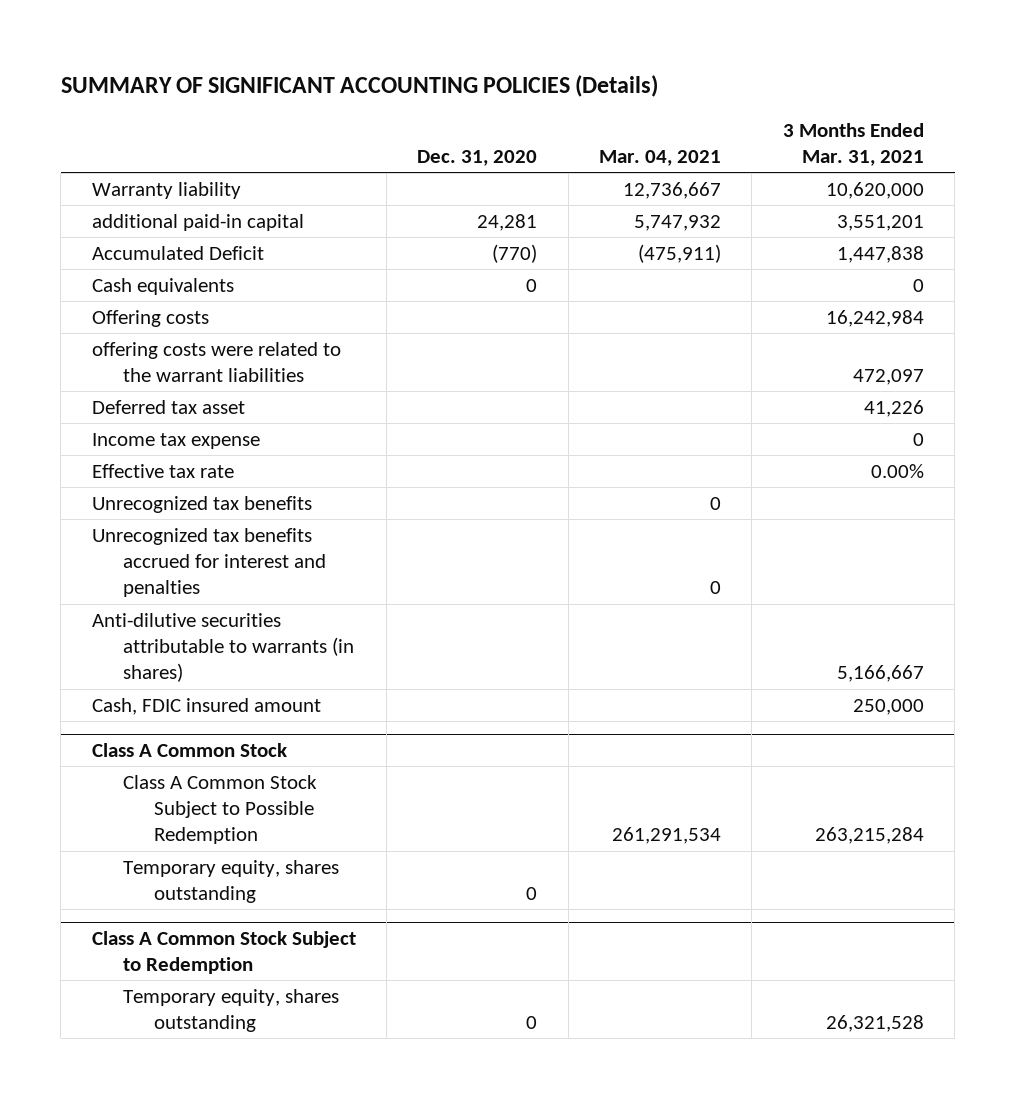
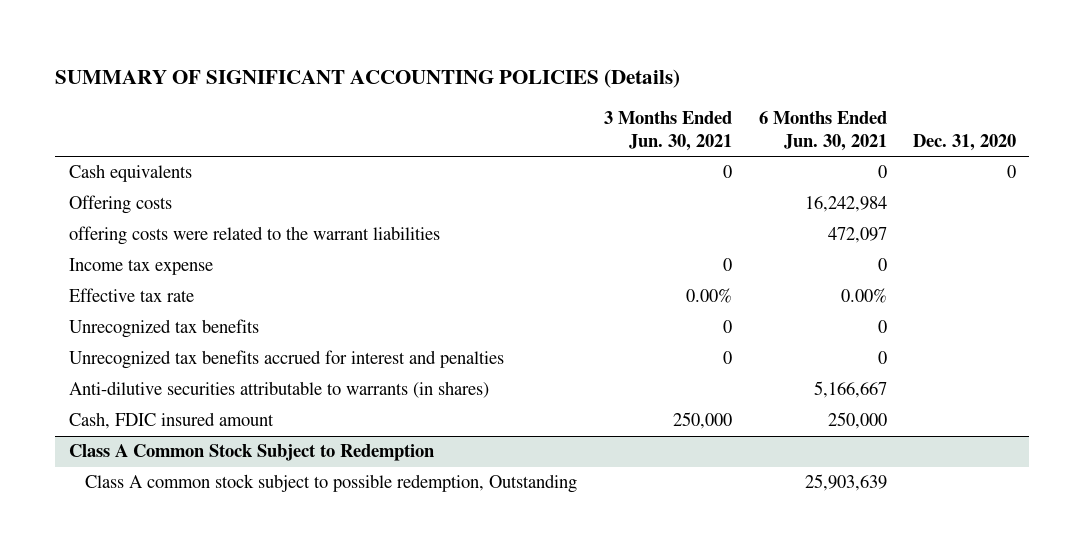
[599,150,722,167] Mar. 04, 2021 -> none
[782,123,924,167] 3 Months Ended Mar. 31, 2021 -> none
none -> [604,110,733,151] 3 Months Ended Jun. 30, 2021
none -> [758,110,887,151] 6 Months Ended Jun. 30, 2021
[91,181,241,199] Warranty liability -> none
[91,213,304,231] additional paid-in capital -> none
[91,245,264,260] Accumulated Deficit -> none
[91,399,245,414] Deferred tax asset -> none
[91,742,287,757] Class A Common Stock -> none
[122,774,317,845] Class A Common Stock Subject to Possible Redemption -> none
[122,859,339,904] Temporary equity, shares outstanding -> none
[122,988,339,1033] Temporary equity, shares outstanding -> none
none -> [85,474,578,494] Class A common stock subject to possible redemption, Outstanding

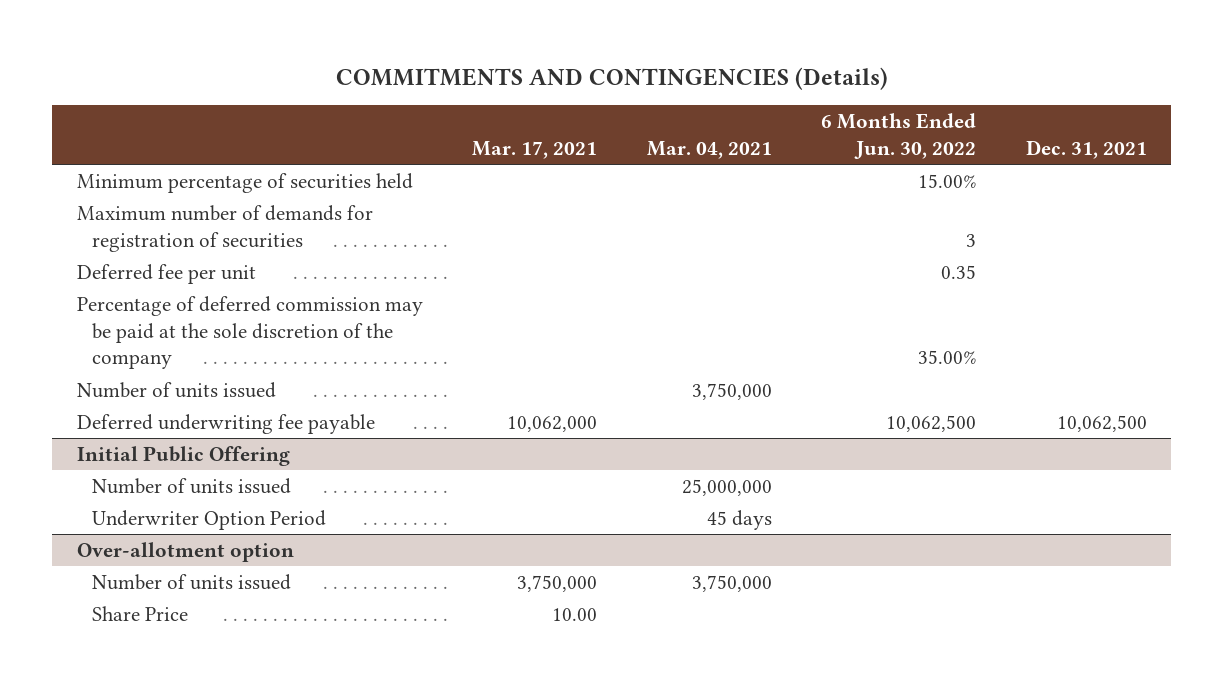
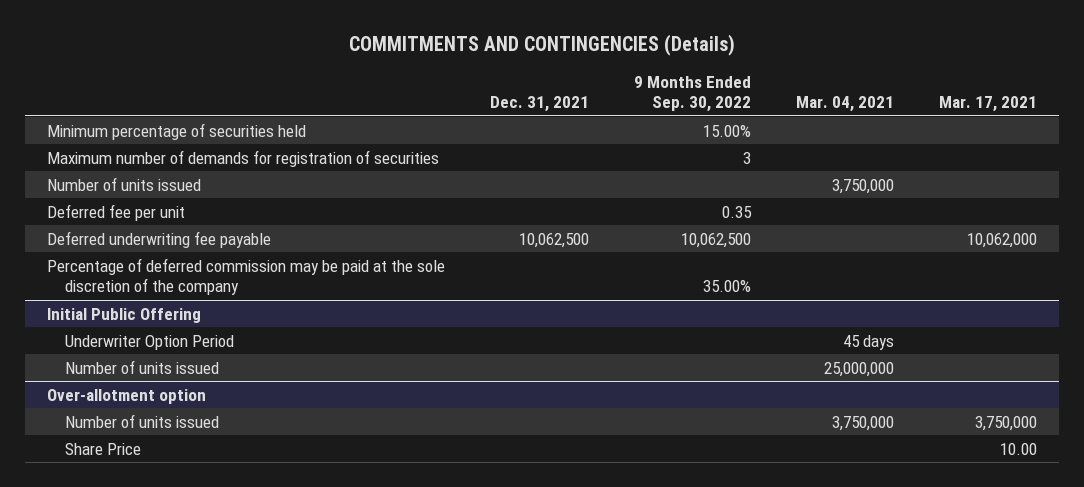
[821,113,977,159] 6 Months Ended Jun. 30, 2022 -> none
none -> [634,76,752,113] 9 Months Ended Sep. 30, 2022
[76,263,256,284] Deferred fee per unit -> [47,203,186,221] Deferred fee per unit
[76,295,423,370] Percentage of deferred commission may be paid at the sole discretion of the company -> [47,257,446,295] Percentage of deferred commission may be paid at the sole discretion of the company
[91,477,291,494] Number of units issued -> [64,359,219,374] Number of units issued

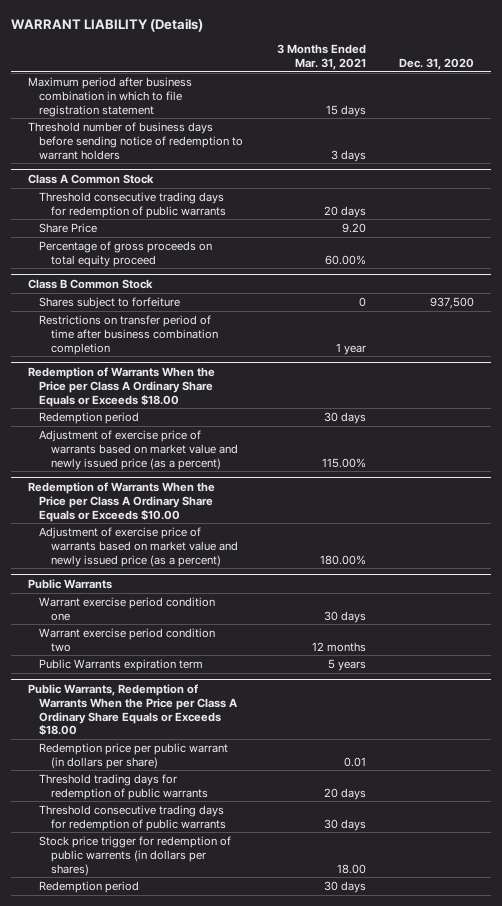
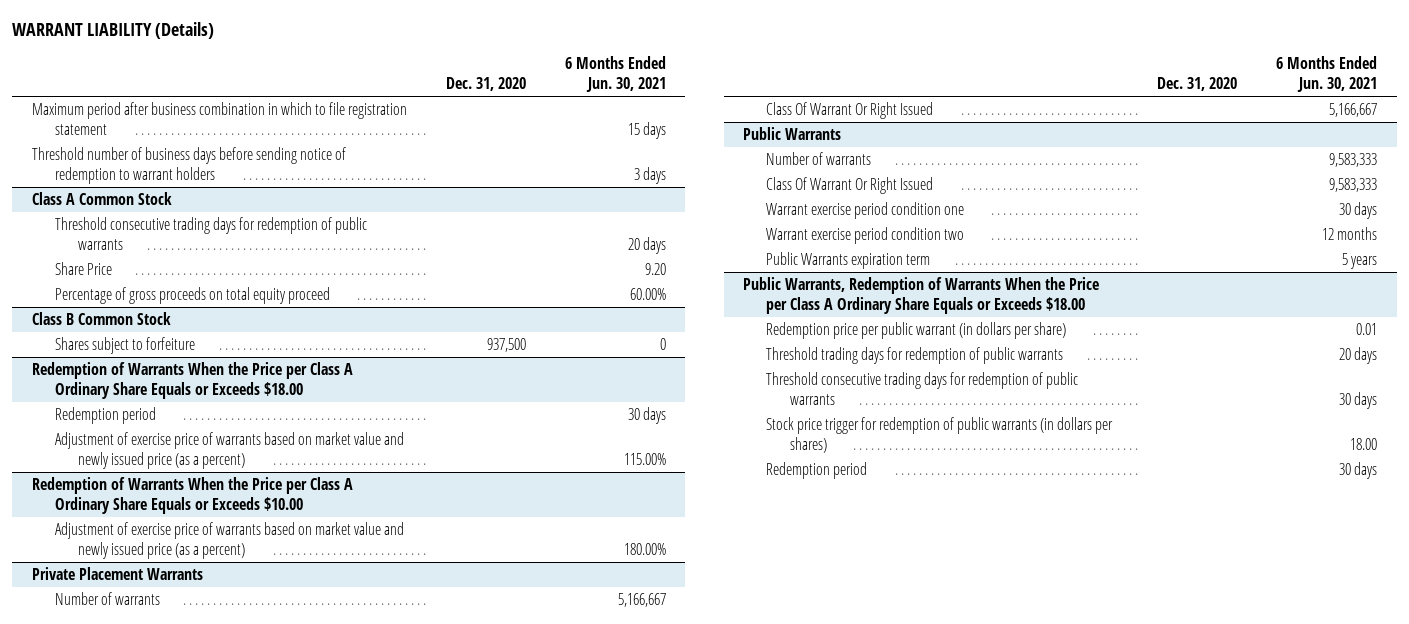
[276,44,366,71] 3 Months Ended Mar. 31, 2021 -> none
none -> [564,56,666,93] 6 Months Ended Jun. 30, 2021
[39,314,219,355] Restrictions on transfer period of time after business combination completion -> none
none -> [31,566,203,580] Private Placement Warrants
none -> [54,591,160,605] Number of warrants
none -> [766,101,934,119] Class Of Warrant Or Right Issued
none -> [766,151,872,165] Number of warrants
none -> [766,176,934,194] Class Of Warrant Or Right Issued
[39,835,232,876] Stock price trigger for redemption of public warrents (in dollars per shares) -> [766,416,1114,453] Stock price trigger for redemption of public warrants (in dollars per shares)

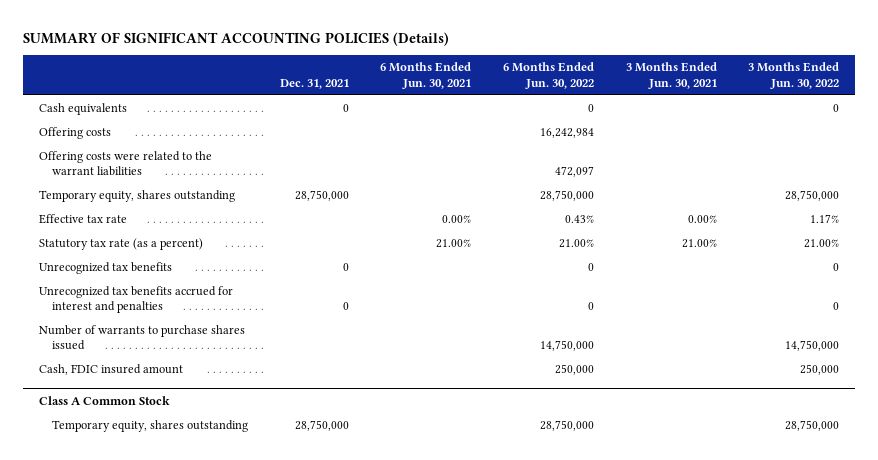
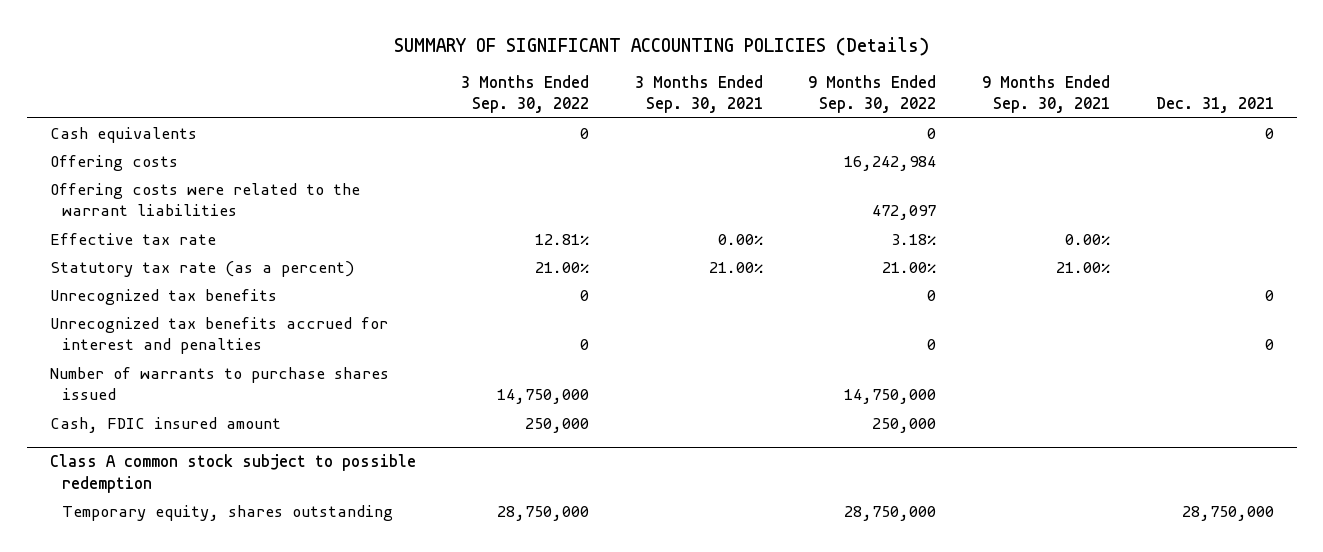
[380,62,472,89] 6 Months Ended Jun. 30, 2021 -> none
[502,62,594,89] 6 Months Ended Jun. 30, 2022 -> none
[625,62,717,89] 3 Months Ended Jun. 30, 2021 -> none
[748,62,840,89] 3 Months Ended Jun. 30, 2022 -> none
none -> [461,75,590,114] 3 Months Ended Sep. 30, 2022
none -> [634,75,763,114] 3 Months Ended Sep. 30, 2021
none -> [808,75,937,114] 9 Months Ended Sep. 30, 2022
none -> [982,75,1111,114] 9 Months Ended Sep. 30, 2021
[39,190,236,203] Temporary equity, shares outstanding -> none
[39,395,171,405] Class A Common Stock -> [49,454,416,493] Class A common stock subject to possible redemption

